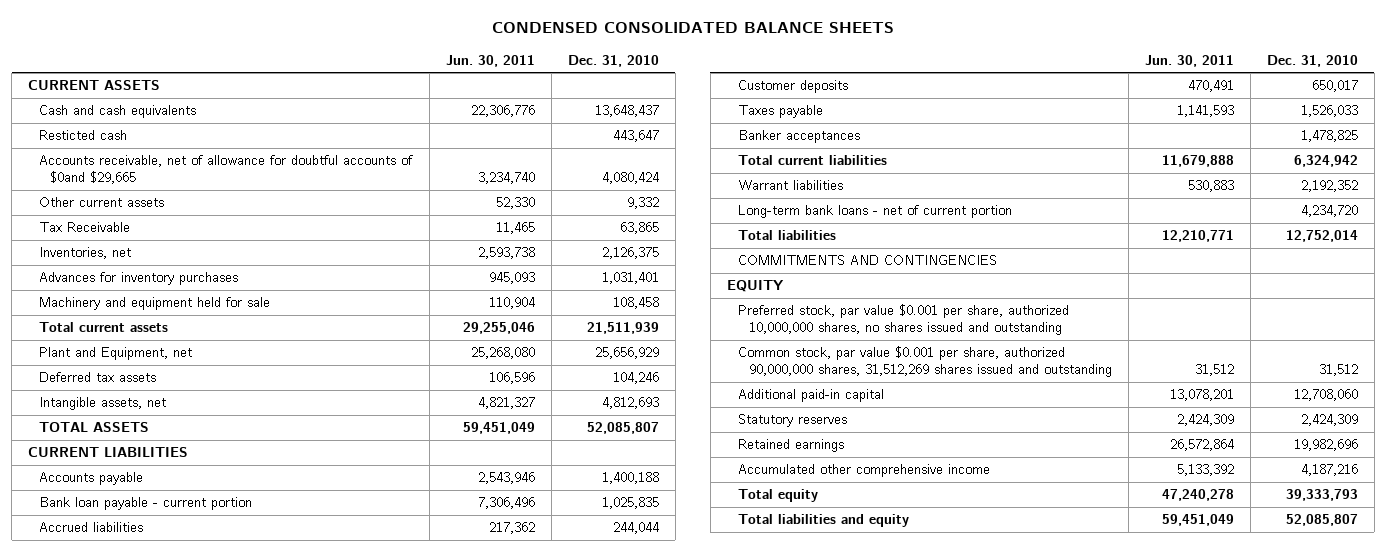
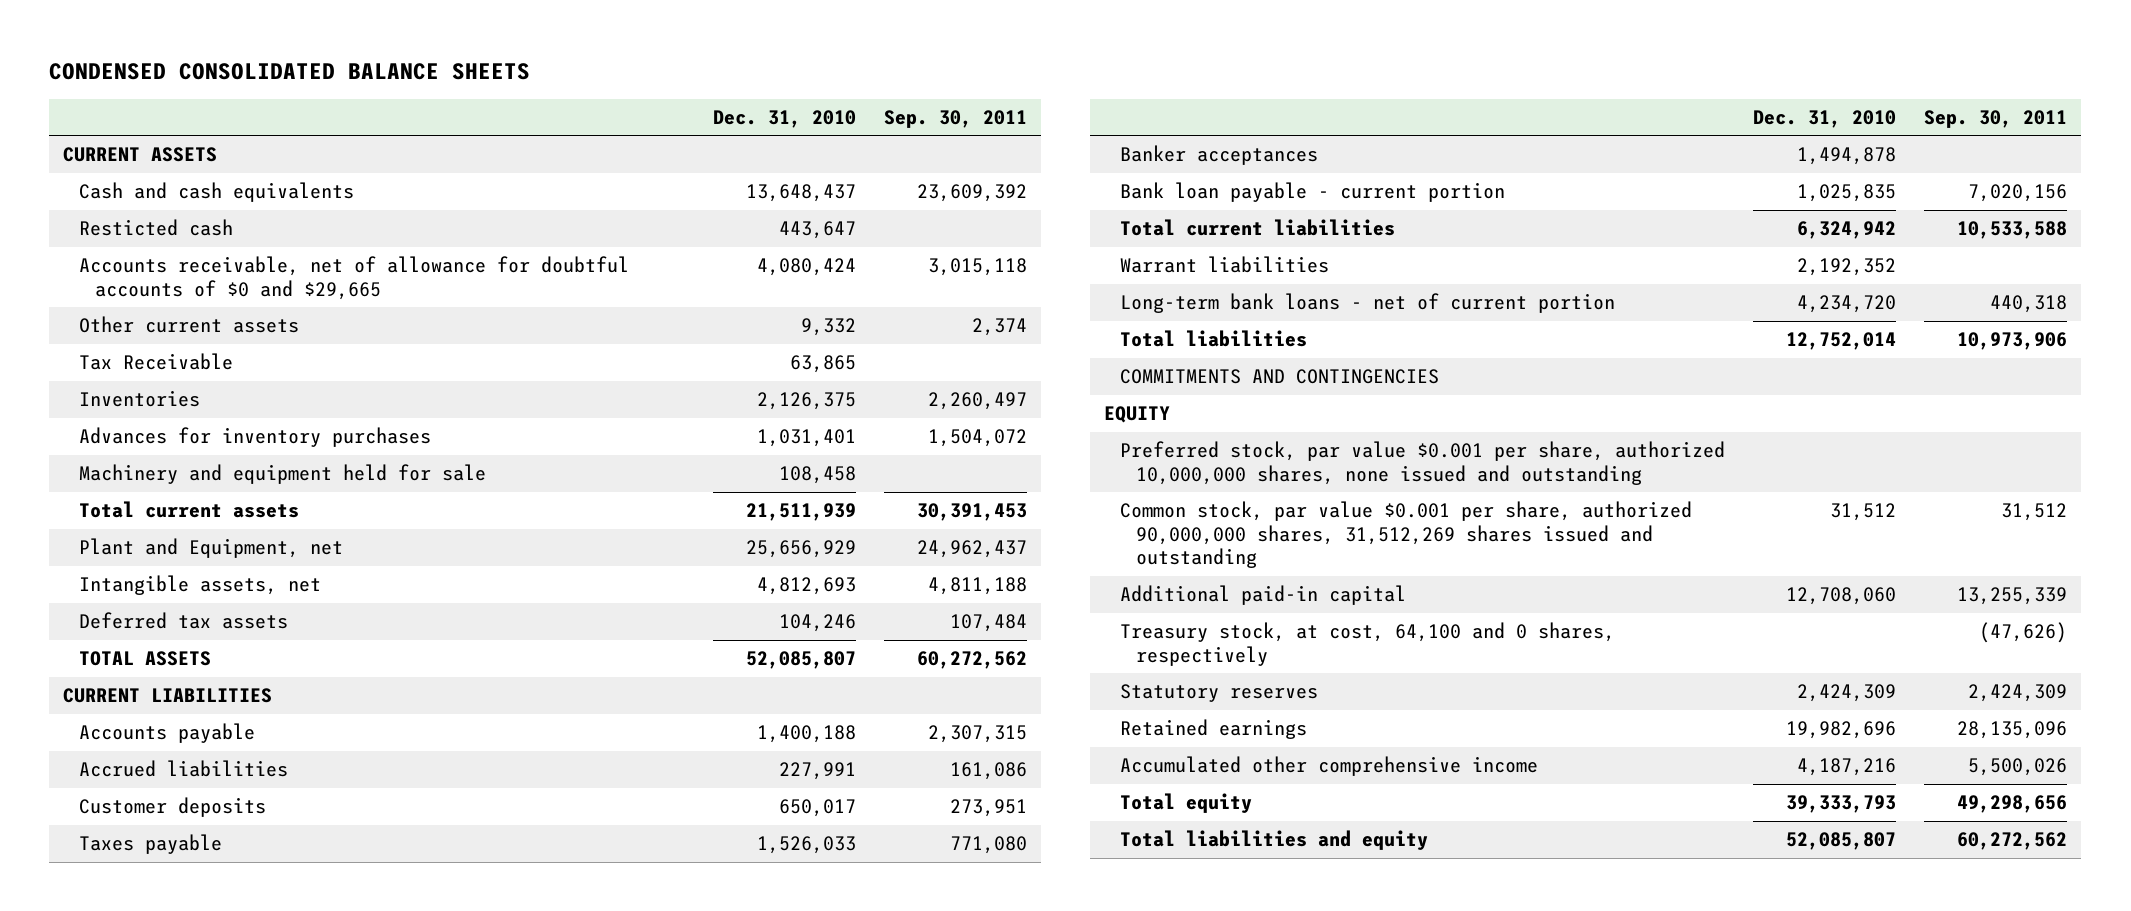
[446,54,536,67] Jun. 30, 2011 -> none
none -> [883,109,1027,128] Sep. 30, 2011
[39,155,414,185] Accounts receivable, net of allowance for doubtful accounts of $0and $29,665 -> [79,256,630,300] Accounts receivable, net of allowance for doubtful accounts of $0 and $29,665
[39,247,132,260] Inventories, net -> [79,390,201,408] Inventories
[39,372,157,383] Deferred tax assets -> [79,612,289,630] Deferred tax assets
[612,522,659,535] 244,044 -> [778,762,856,781] 227,991
[1300,130,1358,143] 1,478,825 -> [1796,147,1896,166] 1,494,878
[39,497,253,511] Bank loan payable - current portion -> [1119,182,1505,203] Bank loan payable - current portion
[738,304,1070,336] Preferred stock, par value $0.001 per share, authorized 10,000,000 shares, no shares issued and outstanding -> [1119,441,1725,485] Preferred stock, par value $0.001 per share, authorized 10,000,000 shares, none issued and outstanding
none -> [1119,622,1615,666] Treasury stock, at cost, 64,100 and 0 shares, respectively

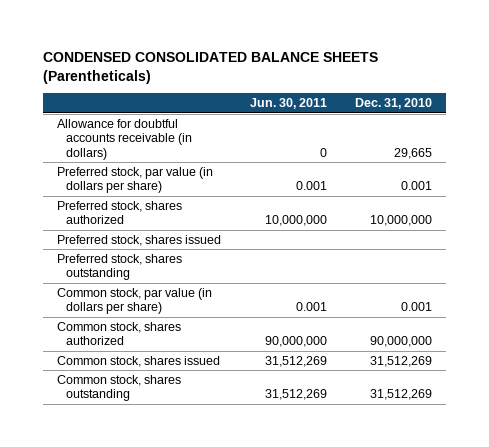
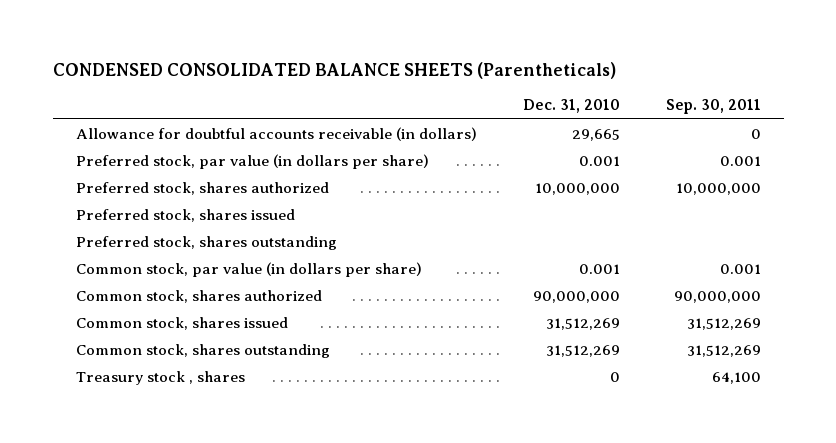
[249,98,327,110] Jun. 30, 2011 -> none
none -> [665,99,761,115] Sep. 30, 2011
none -> [75,370,245,385] Treasury stock , shares

